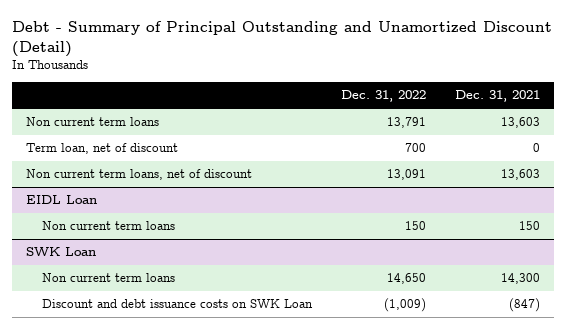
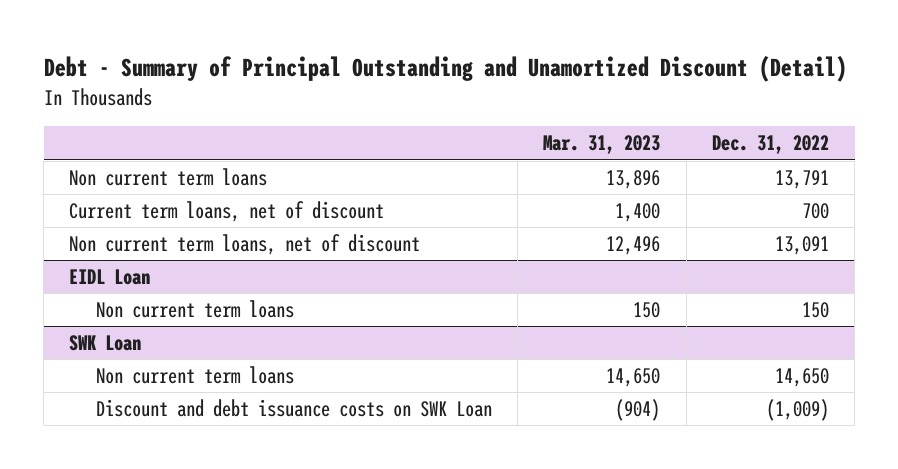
[454,90,540,103] Dec. 31, 2021 -> none
none -> [543,135,661,155] Mar. 31, 2023
[26,143,179,155] Term loan, net of discount -> [69,201,385,223] Current term loans, net of discount

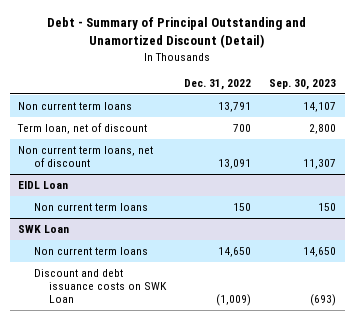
[543,135,661,155] Mar. 31, 2023 -> none
none -> [268,78,336,90] Sep. 30, 2023
[69,201,385,223] Current term loans, net of discount -> [17,122,148,134] Term loan, net of discount

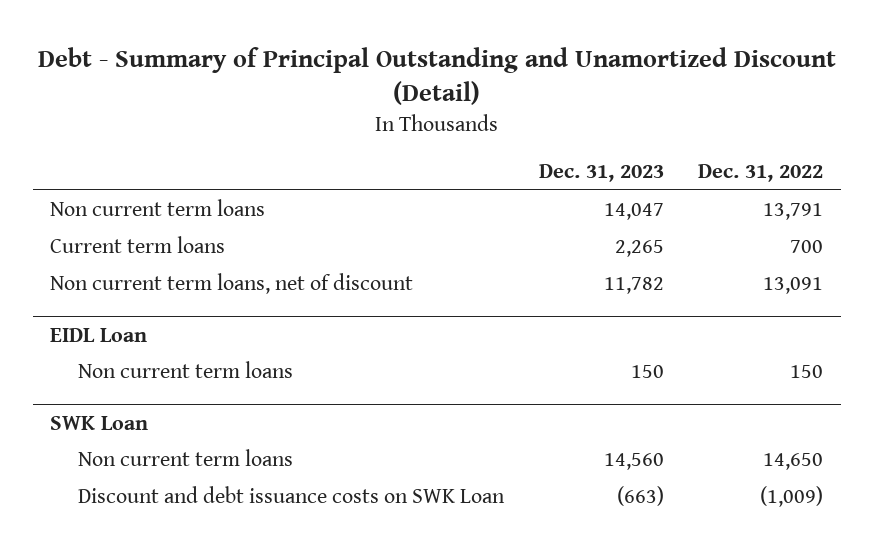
[268,78,336,90] Sep. 30, 2023 -> none
none -> [538,164,664,183] Dec. 31, 2023
[17,122,148,134] Term loan, net of discount -> [50,236,226,254] Current term loans

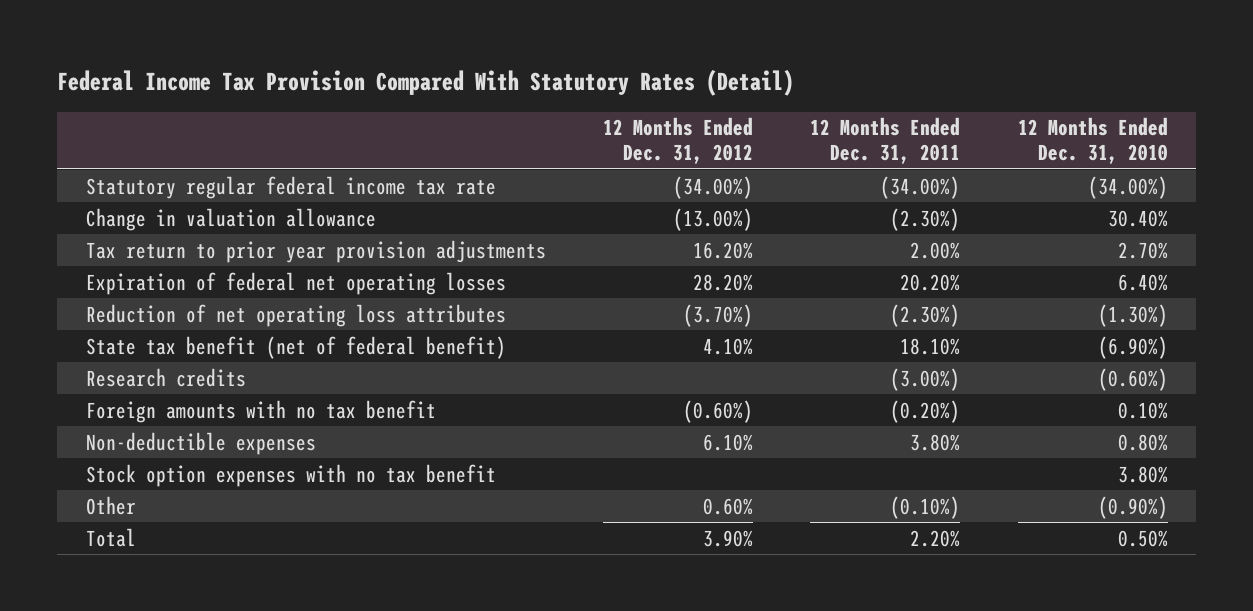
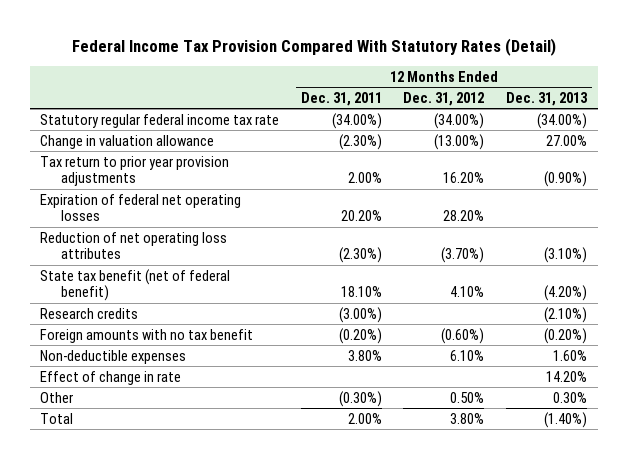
[1017,117,1168,165] 12 Months Ended Dec. 31, 2010 -> none
none -> [506,91,589,106] Dec. 31, 2013
[85,463,496,487] Stock option expenses with no tax benefit -> none
none -> [40,370,182,385] Effect of change in rate
[702,497,753,515] 0.60% -> [450,391,485,403] 0.50%
[890,495,961,519] (0.10%) -> [338,390,382,407] (0.30%)
[702,529,753,547] 3.90% -> [450,412,485,424] 3.80%
[910,529,961,547] 2.20% -> [347,412,382,424] 2.00%

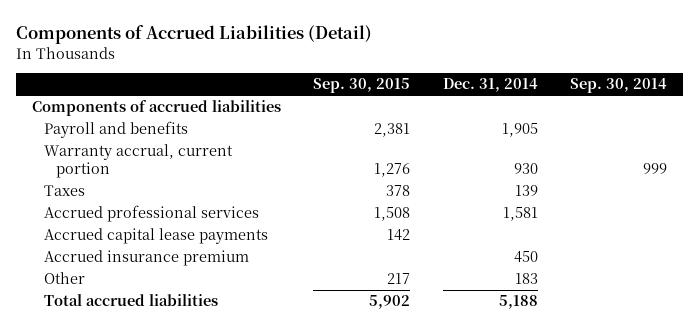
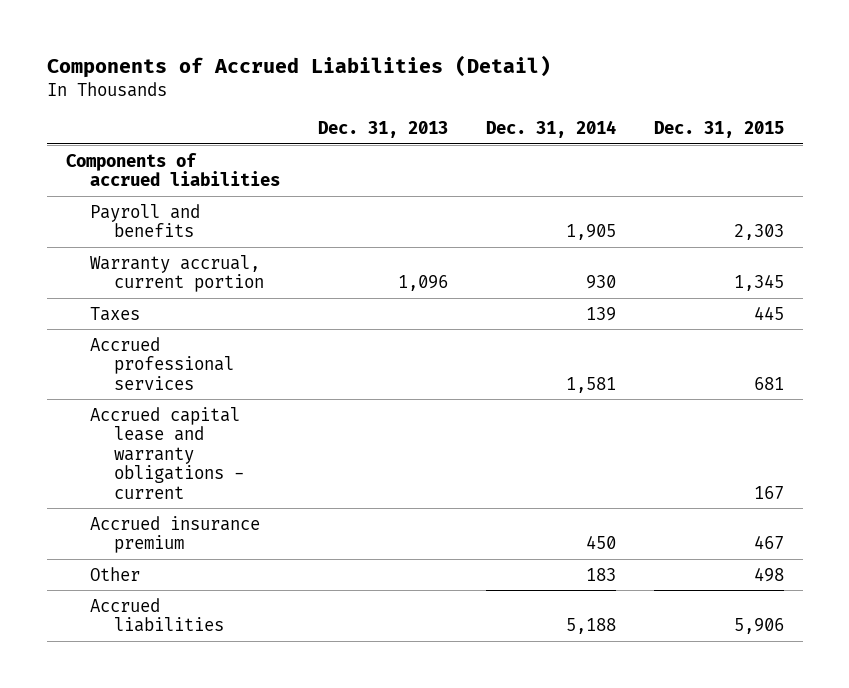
[313,78,411,94] Sep. 30, 2015 -> none
[569,78,667,94] Sep. 30, 2014 -> none
none -> [317,120,448,138] Dec. 31, 2013
none -> [653,120,784,138] Dec. 31, 2015
[43,228,268,245] Accrued capital lease payments -> none
none -> [89,406,245,499] Accrued capital lease and warranty obligations - current
[43,294,218,307] Total accrued liabilities -> [89,597,225,633] Accrued liabilities

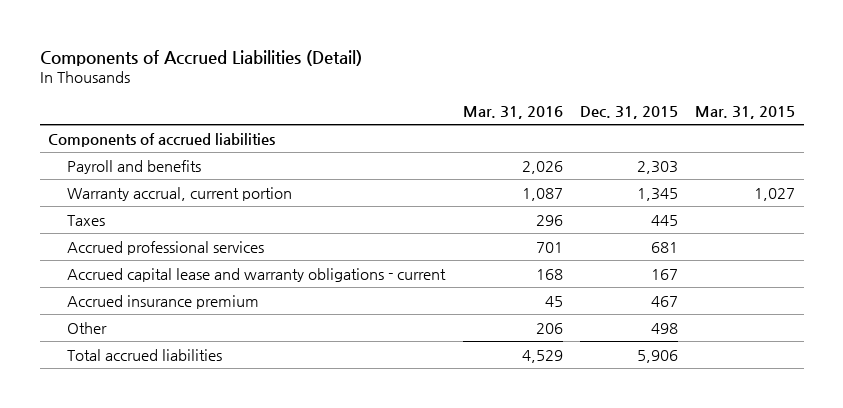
[317,120,448,138] Dec. 31, 2013 -> none
[485,119,616,138] Dec. 31, 2014 -> none
none -> [462,105,563,119] Mar. 31, 2016
none -> [695,105,796,119] Mar. 31, 2015
[89,597,225,633] Accrued liabilities -> [67,348,223,361] Total accrued liabilities

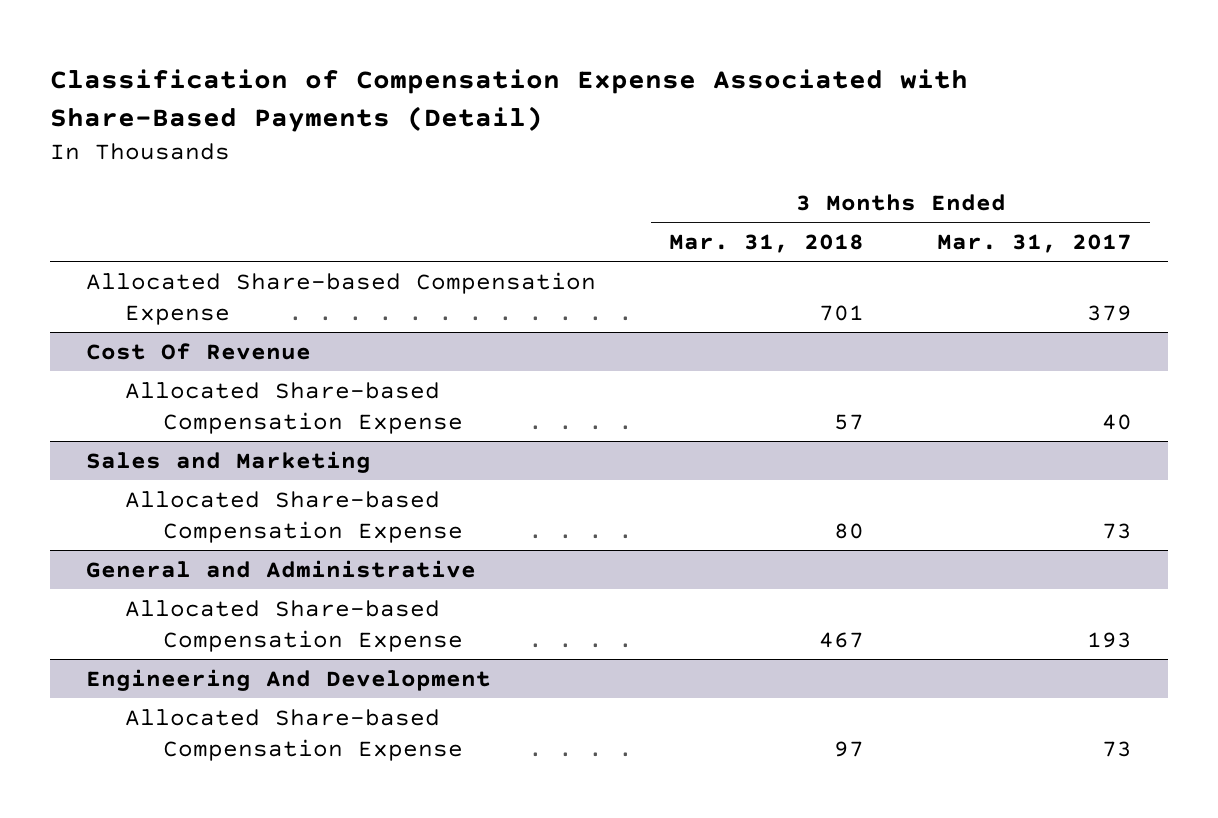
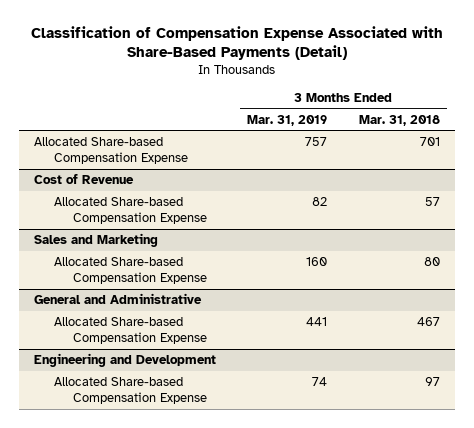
[936,234,1132,254] Mar. 31, 2017 -> none
none -> [247,114,328,126] Mar. 31, 2019
[86,342,312,360] Cost Of Revenue -> [34,174,135,185] Cost of Revenue
[86,668,492,691] Engineering And Development -> [34,353,217,368] Engineering and Development

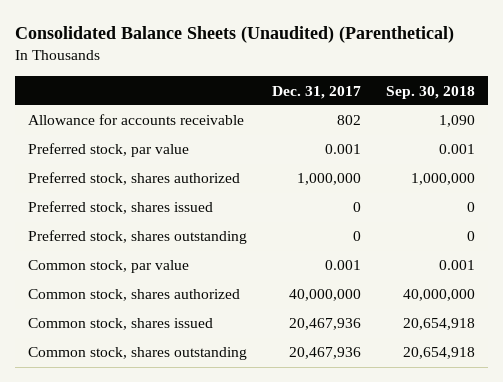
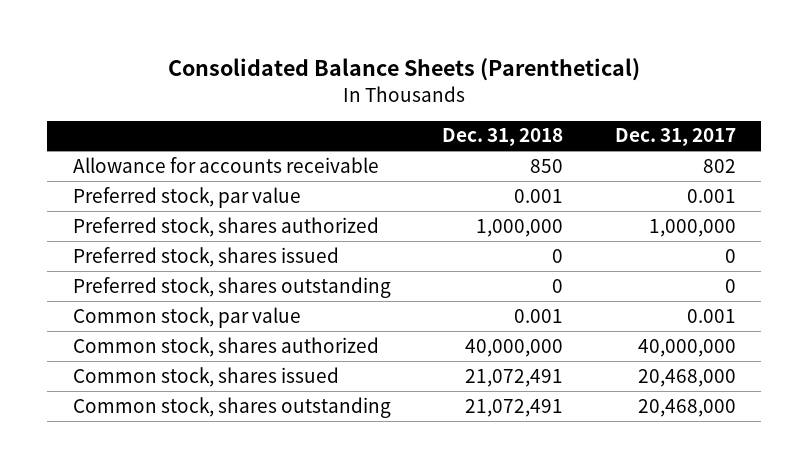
[14,26,454,44] Consolidated Balance Sheets (Unaudited) (Parenthetical) -> [168,58,641,82] Consolidated Balance Sheets (Parenthetical)
[386,85,476,99] Sep. 30, 2018 -> none
none -> [442,128,564,147] Dec. 31, 2018
[288,318,361,331] 20,467,936 -> [637,368,736,387] 20,468,000
[288,347,361,360] 20,467,936 -> [637,398,736,417] 20,468,000

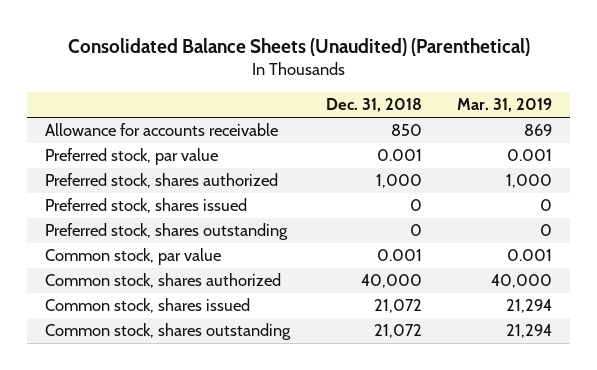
[168,58,641,82] Consolidated Balance Sheets (Parenthetical) -> [67,38,530,57] Consolidated Balance Sheets (Unaudited) (Parenthetical)
[614,128,736,147] Dec. 31, 2017 -> none
none -> [456,98,552,113] Mar. 31, 2019
[476,218,564,237] 1,000,000 -> [375,174,422,189] 1,000
[465,338,564,357] 40,000,000 -> [360,274,422,289] 40,000
[465,368,564,387] 21,072,491 -> [373,299,422,314] 21,072
[465,398,564,417] 21,072,491 -> [373,324,422,339] 21,072

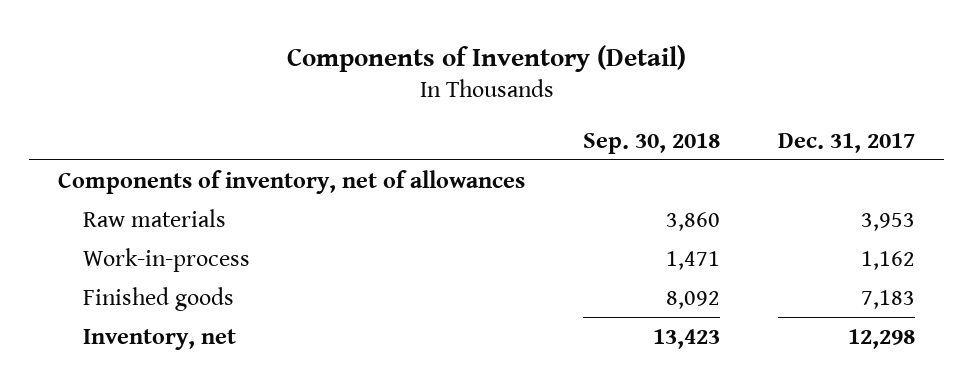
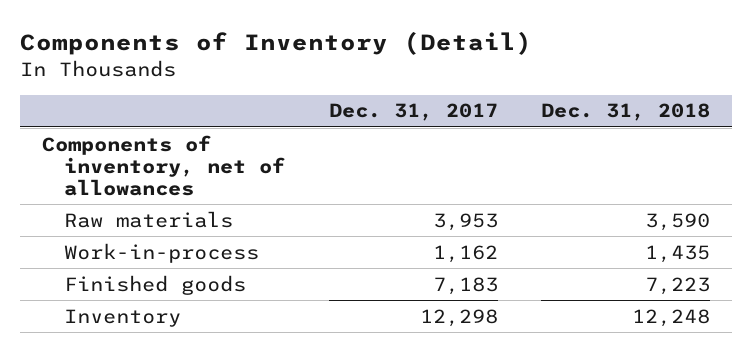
[583,132,721,154] Sep. 30, 2018 -> none
none -> [540,103,710,122] Dec. 31, 2018
[83,328,237,350] Inventory, net -> [64,308,182,327] Inventory

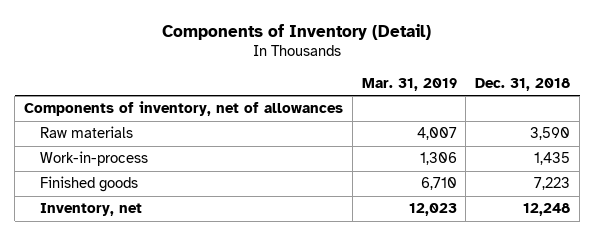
[328,103,498,122] Dec. 31, 2017 -> none
none -> [361,77,457,91] Mar. 31, 2019
[64,308,182,327] Inventory -> [40,203,143,217] Inventory, net

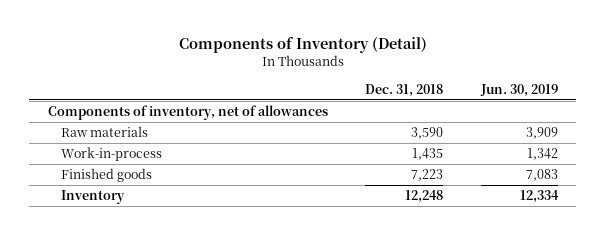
[361,77,457,91] Mar. 31, 2019 -> none
none -> [479,83,558,97] Jun. 30, 2019
[40,203,143,217] Inventory, net -> [60,190,125,205] Inventory

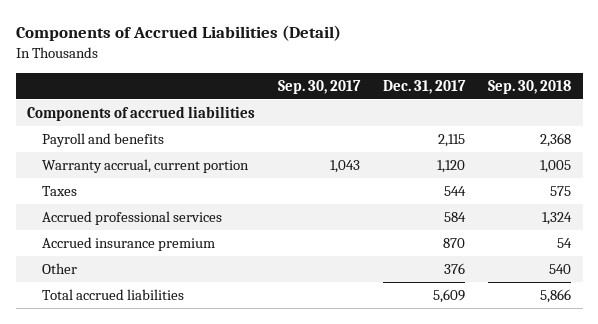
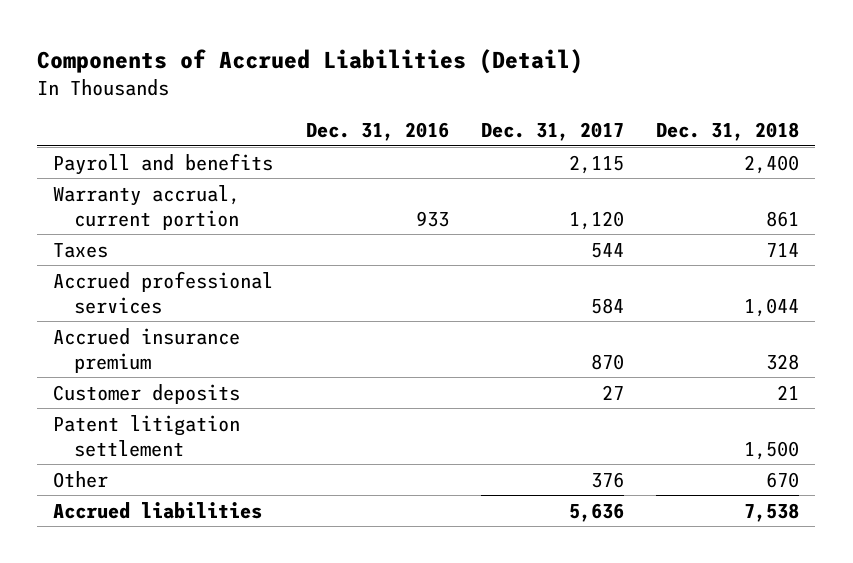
[278,79,362,94] Sep. 30, 2017 -> none
[488,79,572,94] Sep. 30, 2018 -> none
none -> [305,122,449,142] Dec. 31, 2016
none -> [656,122,800,142] Dec. 31, 2018
[27,105,256,121] Components of accrued liabilities -> none
none -> [53,383,241,404] Customer deposits
none -> [53,414,241,457] Patent litigation settlement
[41,288,184,300] Total accrued liabilities -> [53,501,263,519] Accrued liabilities
[433,288,466,303] 5,609 -> [568,502,624,522] 5,636

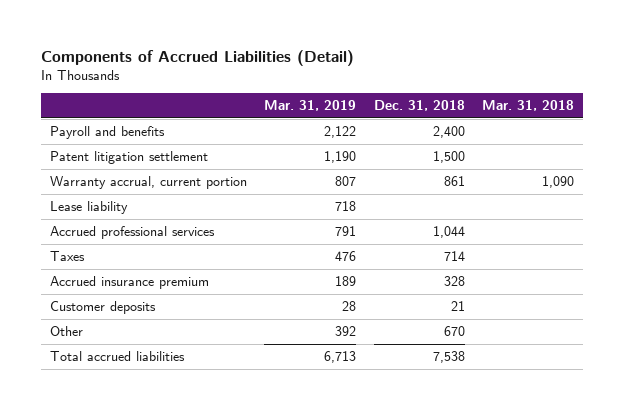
[305,122,449,142] Dec. 31, 2016 -> none
[480,122,624,142] Dec. 31, 2017 -> none
none -> [264,100,357,112] Mar. 31, 2019
none -> [482,100,575,112] Mar. 31, 2018
[53,414,241,457] Patent litigation settlement -> [49,150,208,164] Patent litigation settlement
none -> [49,200,128,214] Lease liability
[53,242,109,258] Taxes -> [49,250,85,261] Taxes
[53,501,263,519] Accrued liabilities -> [49,350,185,361] Total accrued liabilities

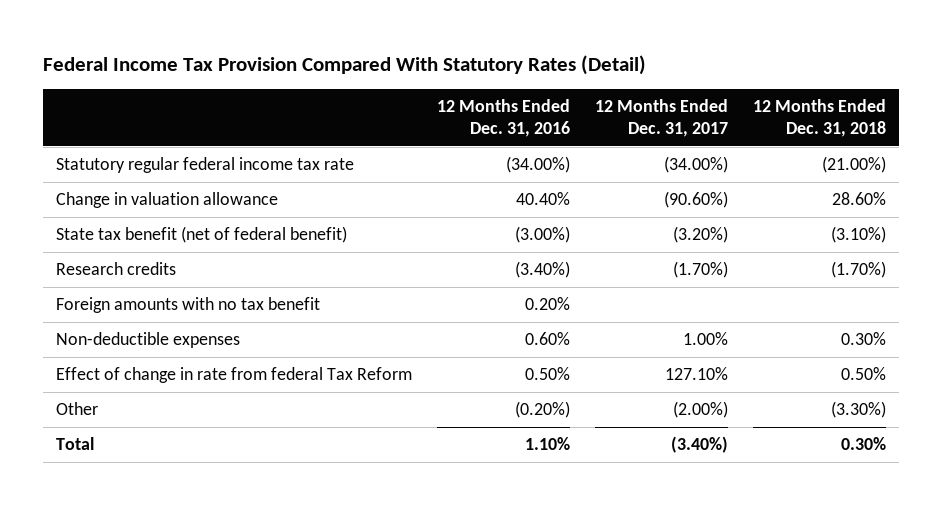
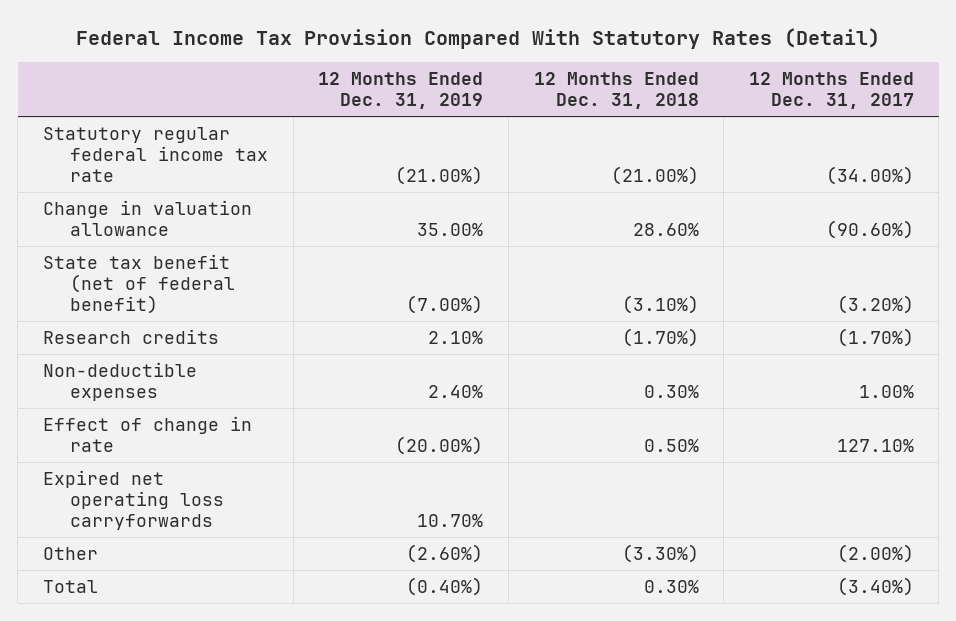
[437,99,571,138] 12 Months Ended Dec. 31, 2016 -> none
none -> [318,72,484,110] 12 Months Ended Dec. 31, 2019
[56,297,321,314] Foreign amounts with no tax benefit -> none
[56,367,413,384] Effect of change in rate from federal Tax Reform -> [42,415,252,452] Effect of change in rate
none -> [42,469,225,530] Expired net operating loss carryforwards

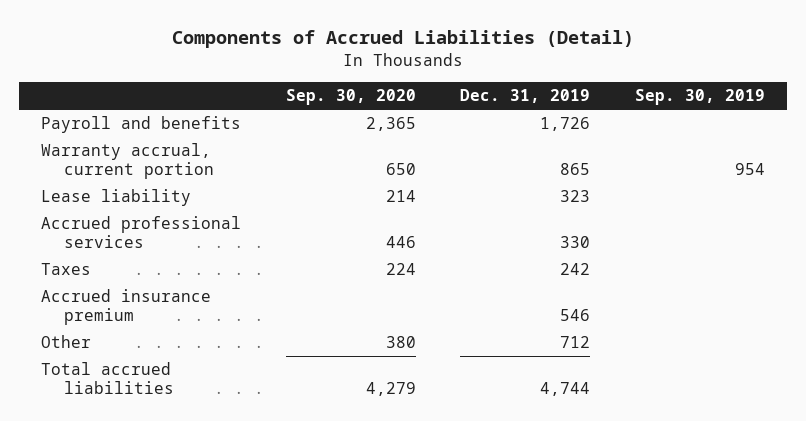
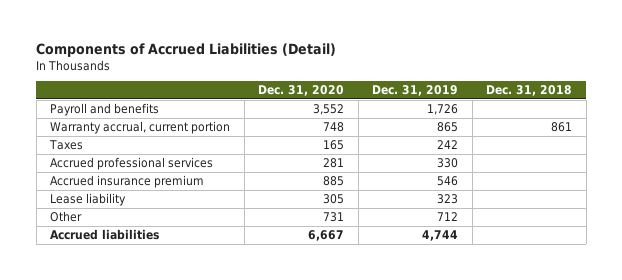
[285,89,416,106] Sep. 30, 2020 -> none
[634,89,765,106] Sep. 30, 2019 -> none
none -> [258,85,345,97] Dec. 31, 2020
none -> [486,85,573,97] Dec. 31, 2018
[41,216,242,249] Accrued professional services -> [50,157,214,171] Accrued professional services
[41,189,192,207] Lease liability -> [50,193,127,207] Lease liability
[41,362,175,395] Total accrued liabilities -> [50,229,160,241] Accrued liabilities

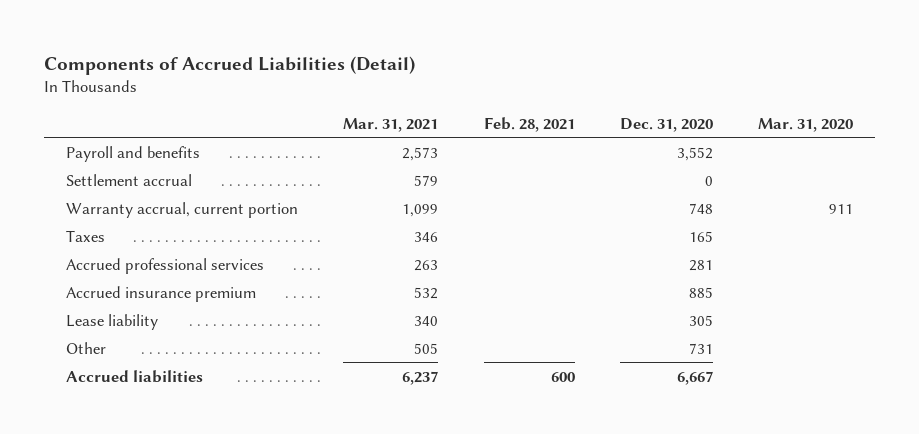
[372,85,459,97] Dec. 31, 2019 -> none
[486,85,573,97] Dec. 31, 2018 -> none
none -> [343,117,439,132] Mar. 31, 2021
none -> [483,116,575,132] Feb. 28, 2021
none -> [757,117,853,132] Mar. 31, 2020
none -> [66,173,193,186] Settlement accrual

